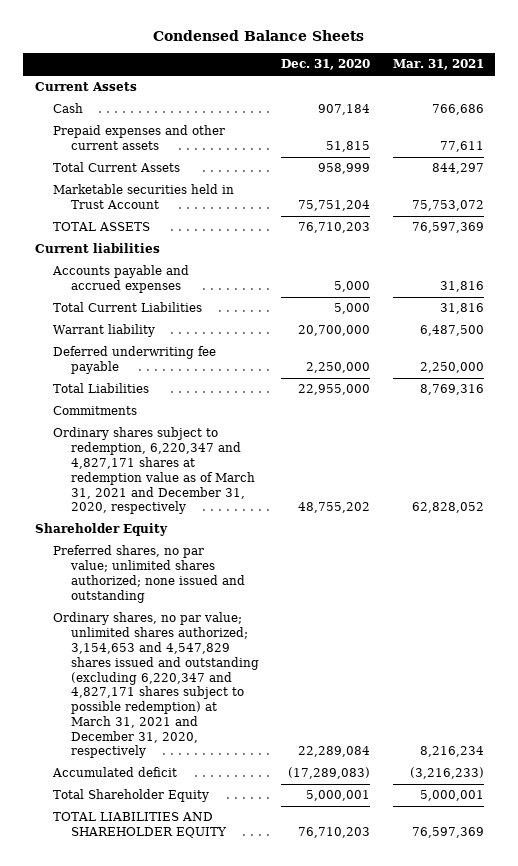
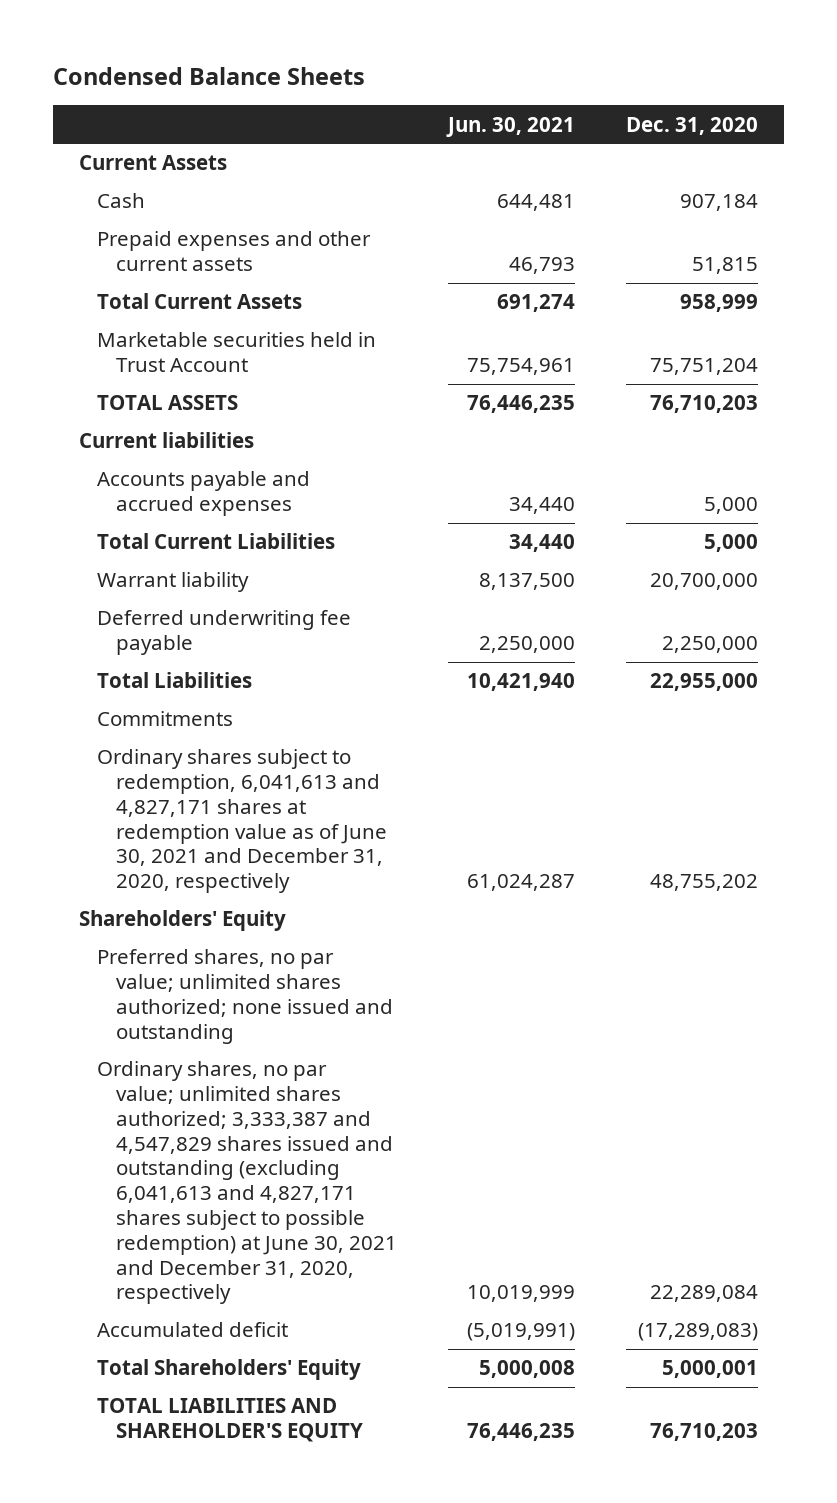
[392,59,484,71] Mar. 31, 2021 -> none
none -> [446,116,576,137] Jun. 30, 2021
[52,427,256,515] Ordinary shares subject to redemption, 6,220,347 and 4,827,171 shares at redemption value as of March 31, 2021 and December 31, 2020, respectively -> [97,749,388,894] Ordinary shares subject to redemption, 6,041,613 and 4,827,171 shares at redemption value as of June 30, 2021 and December 31, 2020, respectively
[34,523,168,537] Shareholder Equity -> [78,910,286,932] Shareholders' Equity
[52,612,260,759] Ordinary shares, no par value; unlimited shares authorized; 3,154,653 and 4,547,829 shares issued and outstanding (excluding 6,220,347 and 4,827,171 shares subject to possible redemption) at March 31, 2021 and December 31, 2020, respectively -> [97,1061,398,1305] Ordinary shares, no par value; unlimited shares authorized; 3,333,387 and 4,547,829 shares issued and outstanding (excluding 6,041,613 and 4,827,171 shares subject to possible redemption) at June 30, 2021 and December 31, 2020, respectively
[52,789,209,803] Total Shareholder Equity -> [97,1359,362,1381] Total Shareholders' Equity
[52,812,228,839] TOTAL LIABILITIES AND SHAREHOLDER EQUITY -> [97,1398,364,1443] TOTAL LIABILITIES AND SHAREHOLDER'S EQUITY

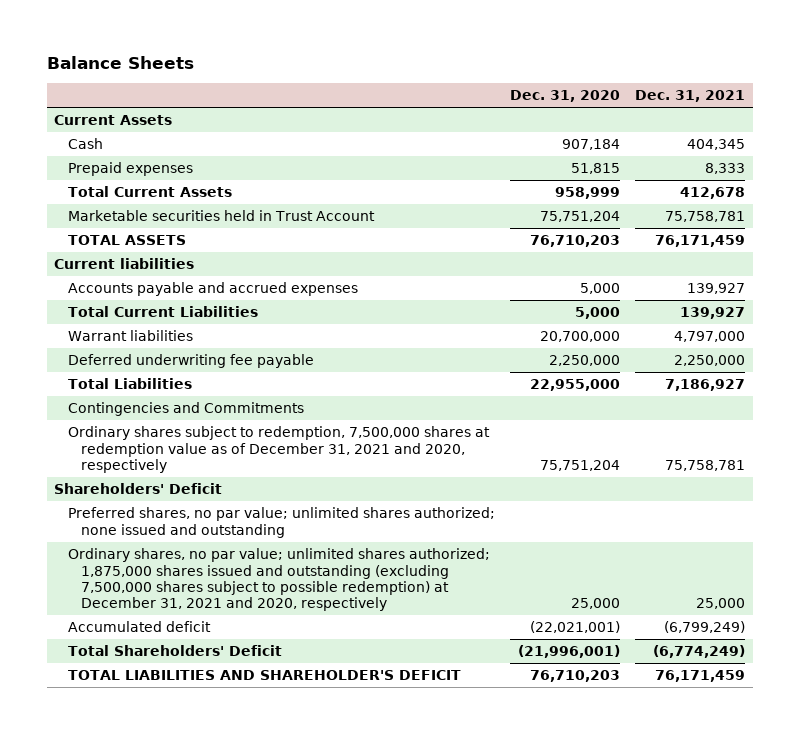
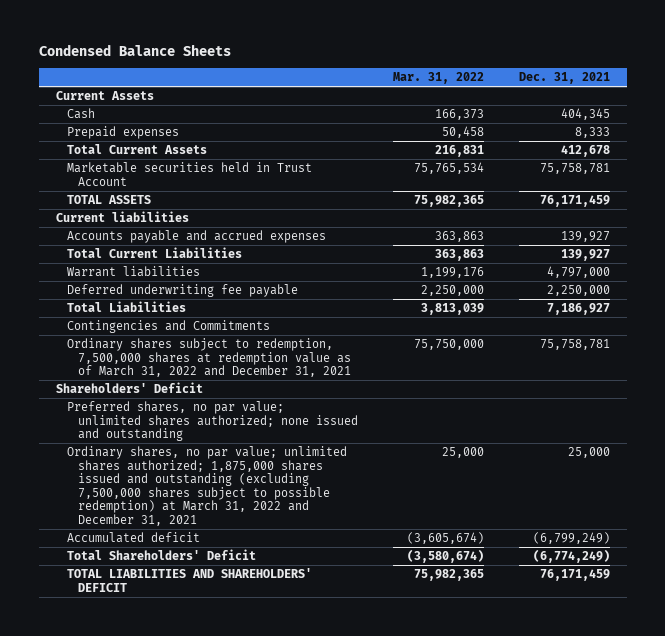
[46,55,194,69] Balance Sheets -> [38,44,231,57] Condensed Balance Sheets
[510,90,621,103] Dec. 31, 2020 -> none
none -> [393,72,485,85] Mar. 31, 2022
[67,426,490,473] Ordinary shares subject to redemption, 7,500,000 shares at redemption value as of December 31, 2021 and 2020, respectively -> [67,338,352,378] Ordinary shares subject to redemption, 7,500,000 shares at redemption value as of March 31, 2022 and December 31, 2021
[67,548,490,612] Ordinary shares, no par value; unlimited shares authorized; 1,875,000 shares issued and outstanding (excluding 7,500,000 shares subject to possible redemption) at December 31, 2021 and 2020, respectively -> [67,446,348,526] Ordinary shares, no par value; unlimited shares authorized; 1,875,000 shares issued and outstanding (excluding 7,500,000 shares subject to possible redemption) at March 31, 2022 and December 31, 2021
[67,670,461,681] TOTAL LIABILITIES AND SHAREHOLDER'S DEFICIT -> [67,568,313,592] TOTAL LIABILITIES AND SHAREHOLDERS' DEFICIT

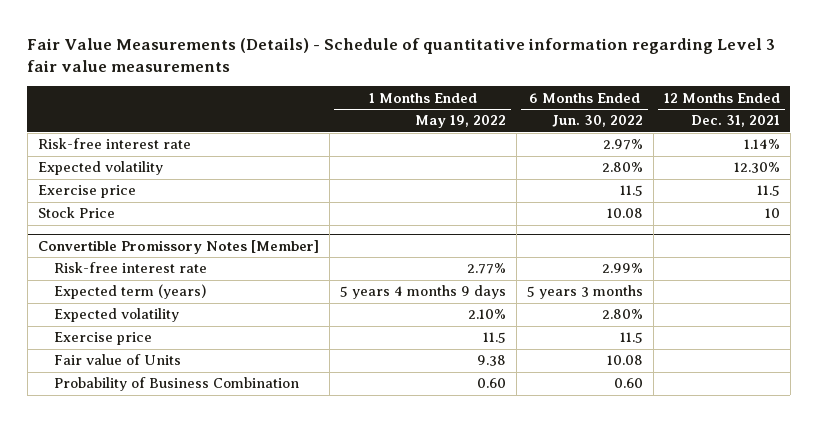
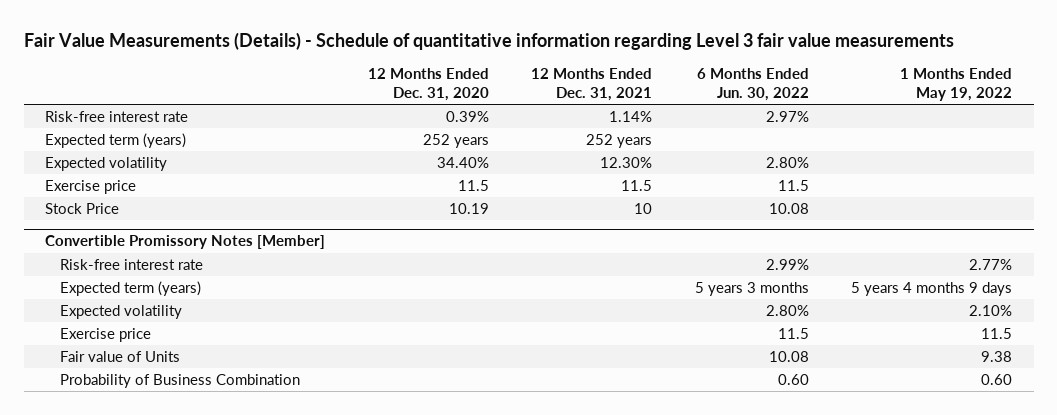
none -> [367,67,489,101] 12 Months Ended Dec. 31, 2020
none -> [44,133,186,149] Expected term (years)

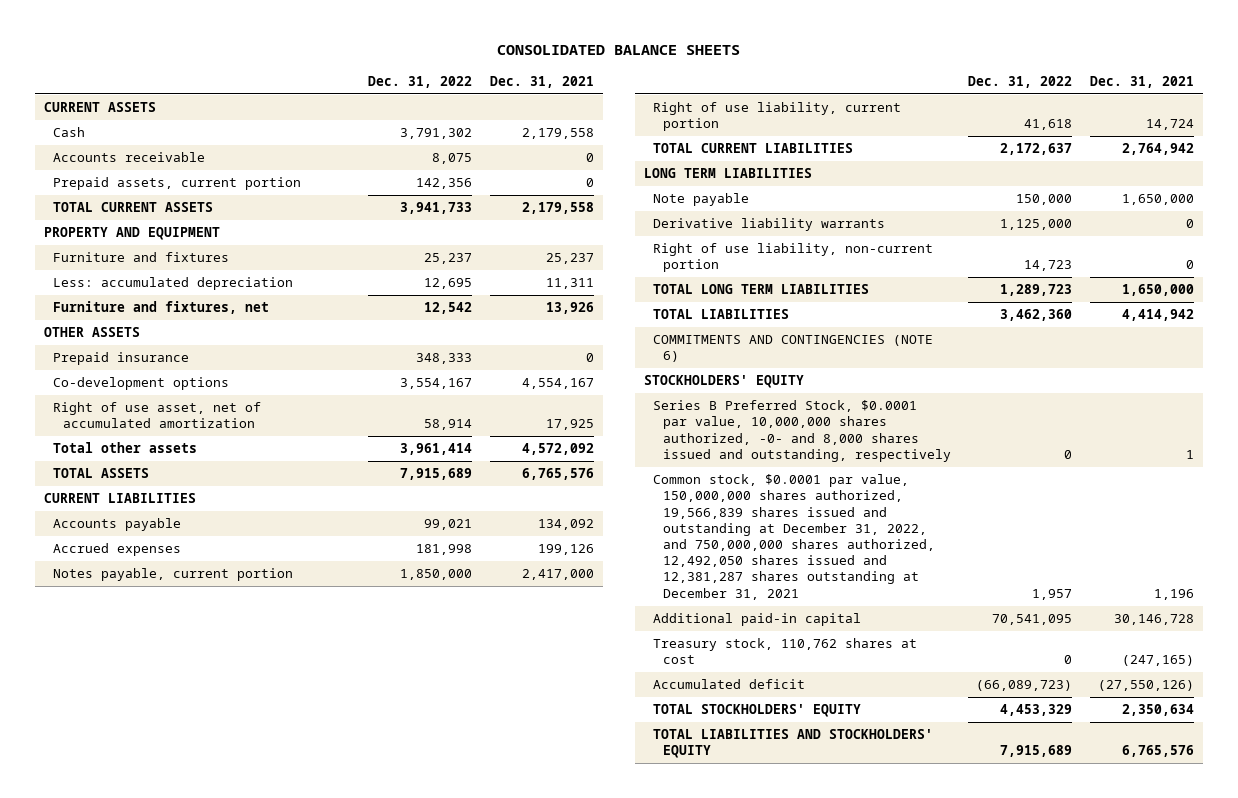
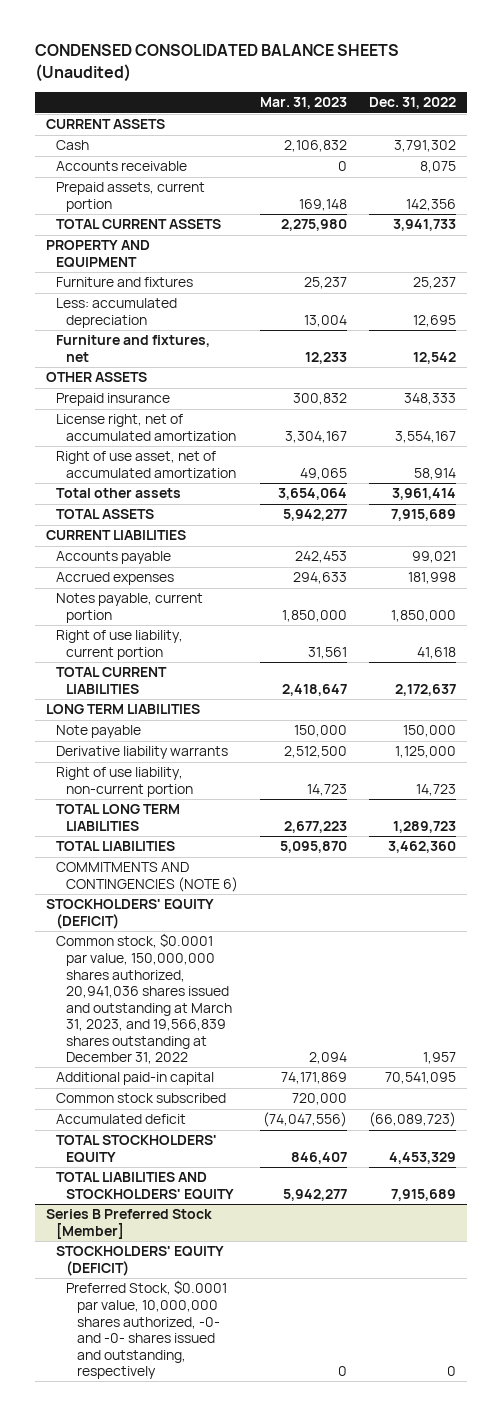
[497,45,741,56] CONSOLIDATED BALANCE SHEETS -> [34,44,399,83] CONDENSED CONSOLIDATED BALANCE SHEETS (Unaudited)
[490,75,595,88] Dec. 31, 2021 -> none
none -> [260,97,348,110] Mar. 31, 2023
[53,377,230,391] Co-development options -> [56,414,237,441] License right, net of accumulated amortization
[653,400,951,462] Series B Preferred Stock, $0.0001 par value, 10,000,000 shares authorized, -0- and 8,000 shares issued and outstanding, respectively -> none
[644,375,805,389] STOCKHOLDERS' EQUITY -> [45,899,214,929] STOCKHOLDERS' EQUITY (DEFICIT)
[653,474,935,600] Common stock, $0.0001 par value, 150,000,000 shares authorized, 19,566,839 shares issued and outstanding at December 31, 2022, and 750,000,000 shares authorized, 12,492,050 shares issued and 12,381,287 shares outstanding at December 31, 2021 -> [56,933,233,1065] Common stock, $0.0001 par value, 150,000,000 shares authorized, 20,941,036 shares issued and outstanding at March 31, 2023, and 19,566,839 shares outstanding at December 31, 2022
[653,638,918,665] Treasury stock, 110,762 shares at cost -> none
none -> [56,1093,227,1104] Common stock subscribed
none -> [45,1209,212,1239] Series B Preferred Stock [Member]
none -> [56,1246,225,1276] STOCKHOLDERS' EQUITY (DEFICIT)
none -> [66,1280,228,1380] Preferred Stock, $0.0001 par value, 10,000,000 shares authorized, -0- and -0- shares issued and outstanding, respectively

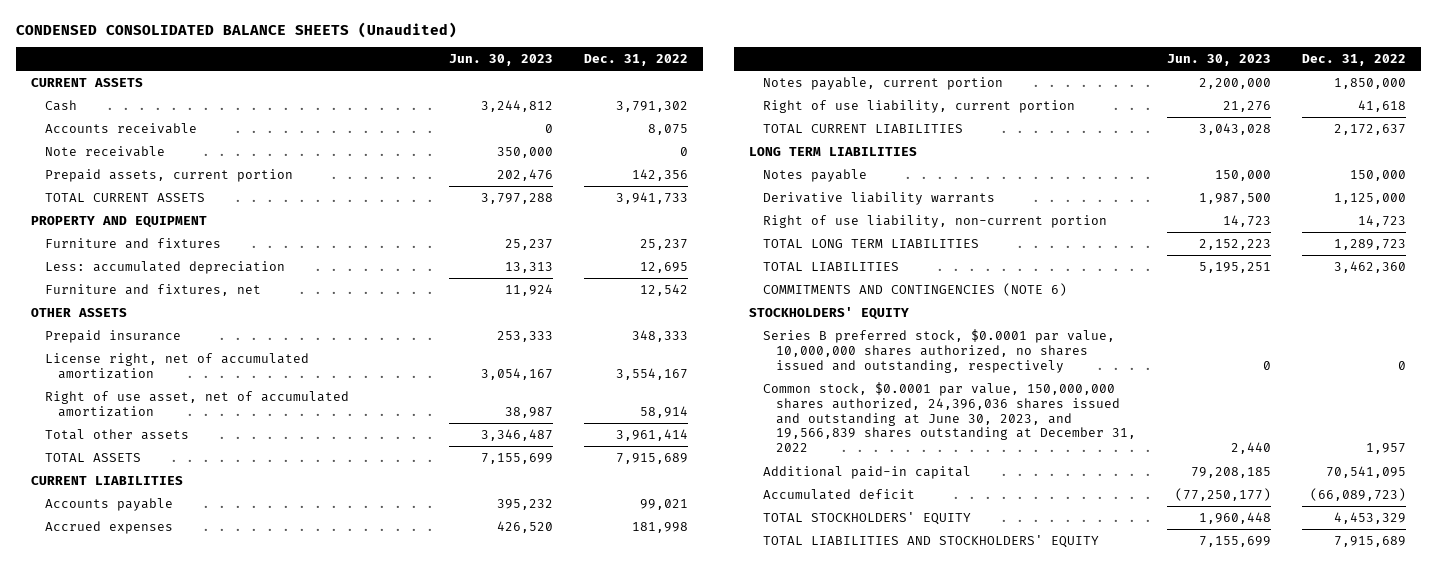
[260,97,348,110] Mar. 31, 2023 -> none
none -> [449,53,554,66] Jun. 30, 2023
none -> [44,145,165,157] Note receivable
[56,725,142,739] Note payable -> [762,168,867,182] Notes payable
[45,899,214,929] STOCKHOLDERS' EQUITY (DEFICIT) -> [749,306,910,320] STOCKHOLDERS' EQUITY
none -> [762,328,1115,373] Series B preferred stock, $0.0001 par value, 10,000,000 shares authorized, no shares issued and outstanding, respectively
[56,933,233,1065] Common stock, $0.0001 par value, 150,000,000 shares authorized, 20,941,036 shares issued and outstanding at March 31, 2023, and 19,566,839 shares outstanding at December 31, 2022 -> [762,381,1137,453] Common stock, $0.0001 par value, 150,000,000 shares authorized, 24,396,036 shares issued and outstanding at June 30, 2023, and 19,566,839 shares outstanding at December 31, 2022
[56,1093,227,1104] Common stock subscribed -> none
[45,1209,212,1239] Series B Preferred Stock [Member] -> none
[56,1246,225,1276] STOCKHOLDERS' EQUITY (DEFICIT) -> none
[66,1280,228,1380] Preferred Stock, $0.0001 par value, 10,000,000 shares authorized, -0- and -0- shares issued and outstanding, respectively -> none

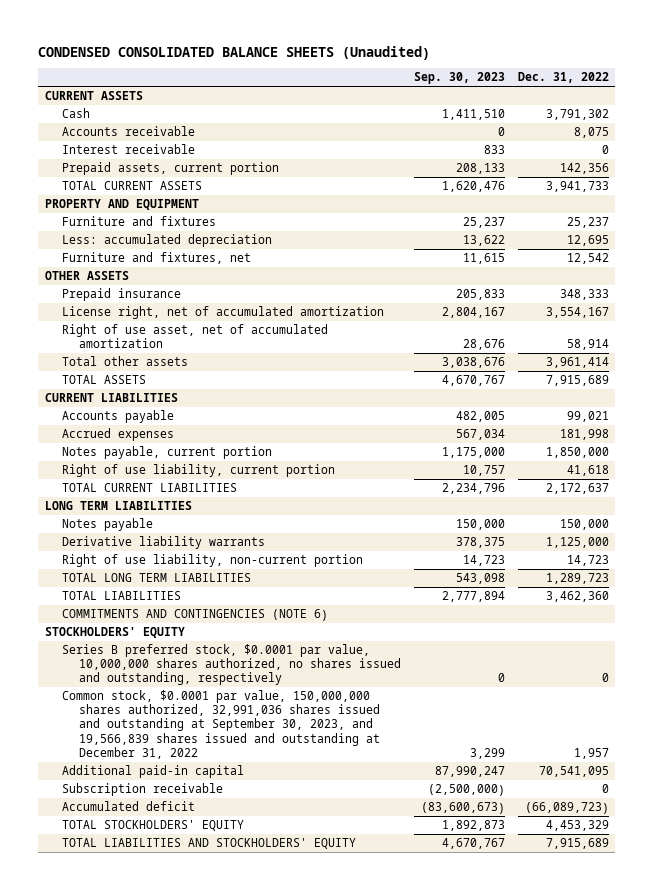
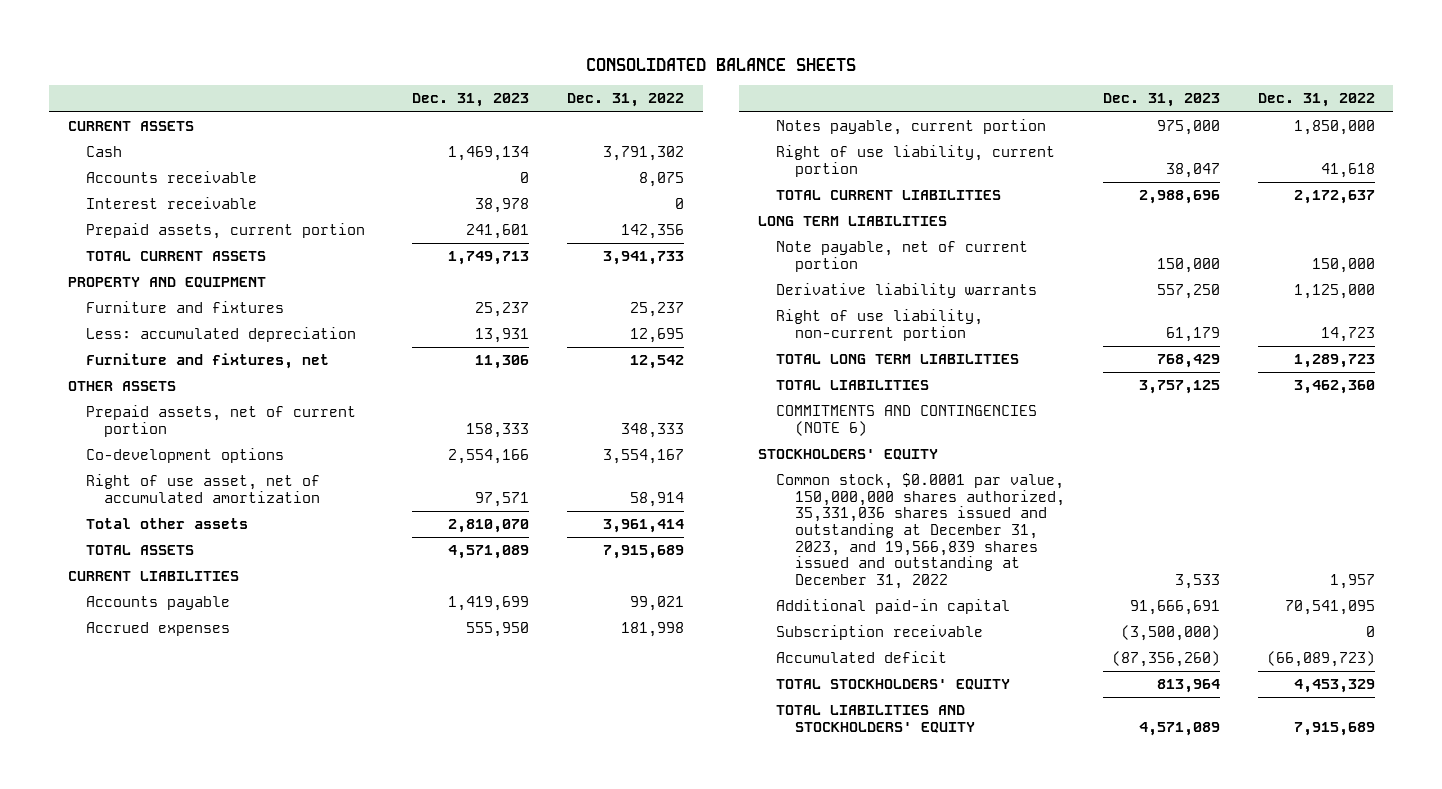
[38,45,431,60] CONDENSED CONSOLIDATED BALANCE SHEETS (Unaudited) -> [586,57,857,71] CONSOLIDATED BALANCE SHEETS
[413,72,505,85] Sep. 30, 2023 -> none
none -> [412,93,530,108] Dec. 31, 2023
[61,288,181,302] Prepaid insurance -> [85,405,356,437] Prepaid assets, net of current portion
[61,306,384,320] License right, net of accumulated amortization -> [85,448,284,464] Co-development options
[61,518,153,532] Notes payable -> [776,241,1029,272] Note payable, net of current portion
[61,644,401,686] Series B preferred stock, $0.0001 par value, 10,000,000 shares authorized, no shares issued and outstanding, respectively -> none
[61,690,380,759] Common stock, $0.0001 par value, 150,000,000 shares authorized, 32,991,036 shares issued and outstanding at September 30, 2023, and 19,566,839 shares issued and outstanding at December 31, 2022 -> [776,473,1065,589] Common stock, $0.0001 par value, 150,000,000 shares authorized, 35,331,036 shares issued and outstanding at December 31, 2023, and 19,566,839 shares issued and outstanding at December 31, 2022

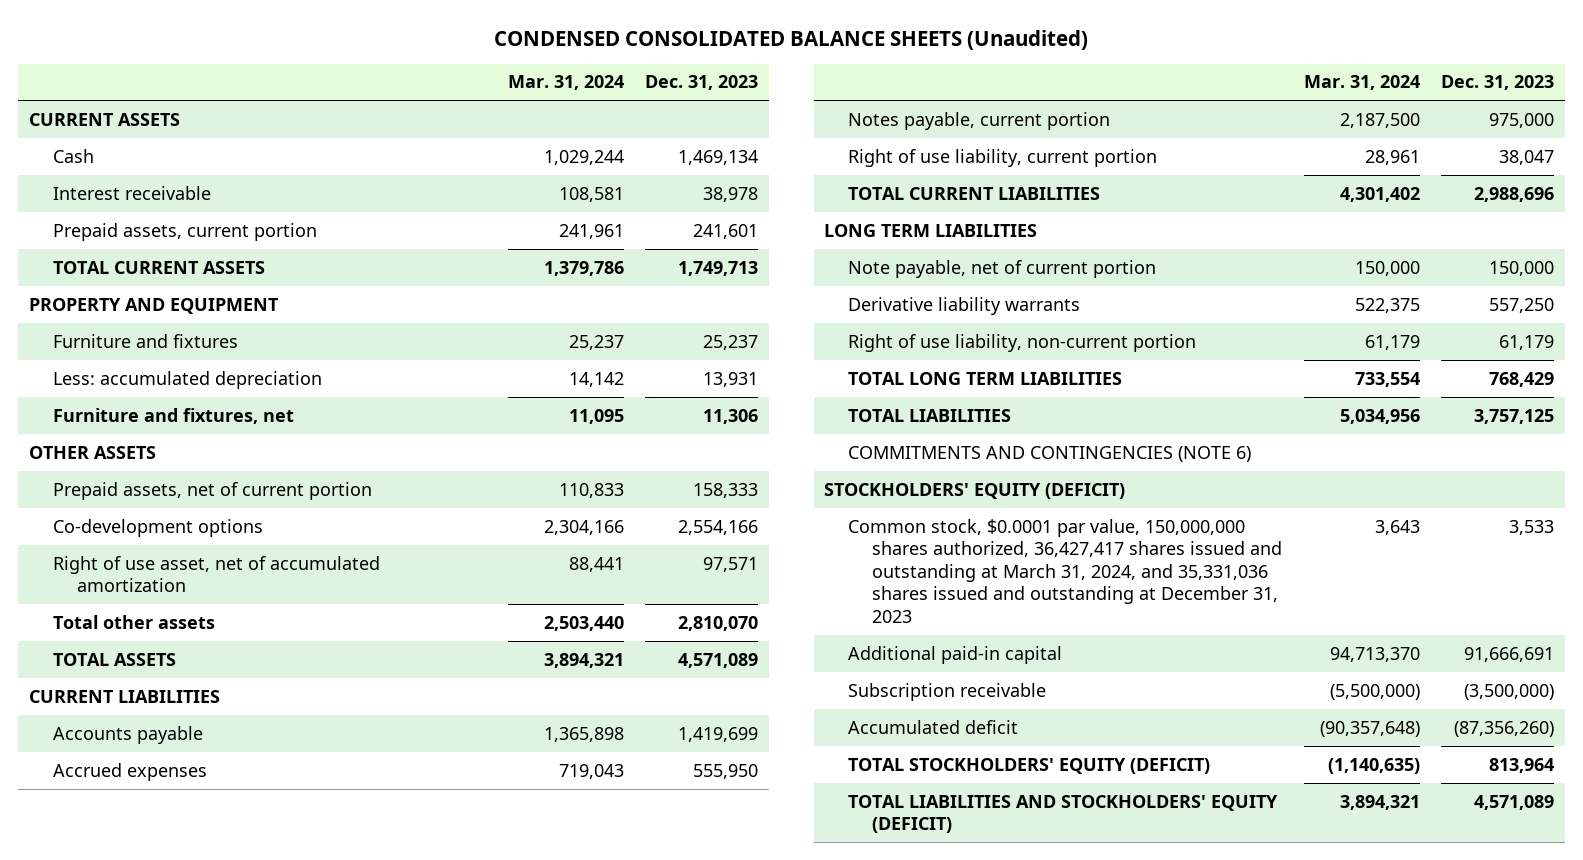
[586,57,857,71] CONSOLIDATED BALANCE SHEETS -> [494,29,1089,50] CONDENSED CONSOLIDATED BALANCE SHEETS (Unaudited)
[567,93,685,108] Dec. 31, 2022 -> none
none -> [507,75,624,91] Mar. 31, 2024
[85,171,257,184] Accounts receivable -> none
[757,449,938,461] STOCKHOLDERS' EQUITY -> [824,482,1126,499] STOCKHOLDERS' EQUITY (DEFICIT)
[776,473,1065,589] Common stock, $0.0001 par value, 150,000,000 shares authorized, 35,331,036 shares issued and outstanding at December 31, 2023, and 19,566,839 shares issued and outstanding at December 31, 2022 -> [848,518,1283,623] Common stock, $0.0001 par value, 150,000,000 shares authorized, 36,427,417 shares issued and outstanding at March 31, 2024, and 35,331,036 shares issued and outstanding at December 31, 2023
[776,679,1011,691] TOTAL STOCKHOLDERS' EQUITY -> [848,757,1211,774] TOTAL STOCKHOLDERS' EQUITY (DEFICIT)
[776,705,975,733] TOTAL LIABILITIES AND STOCKHOLDERS' EQUITY -> [848,794,1279,834] TOTAL LIABILITIES AND STOCKHOLDERS' EQUITY (DEFICIT)

